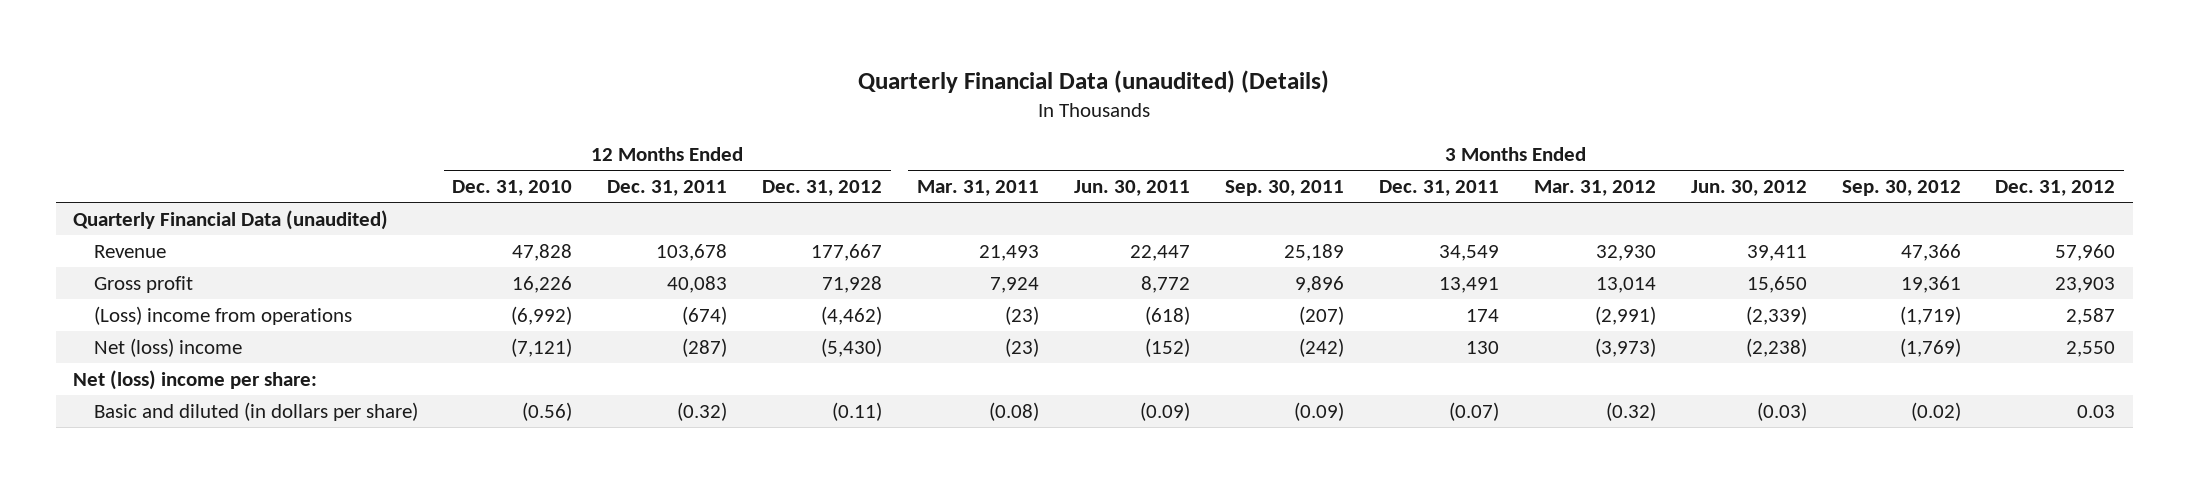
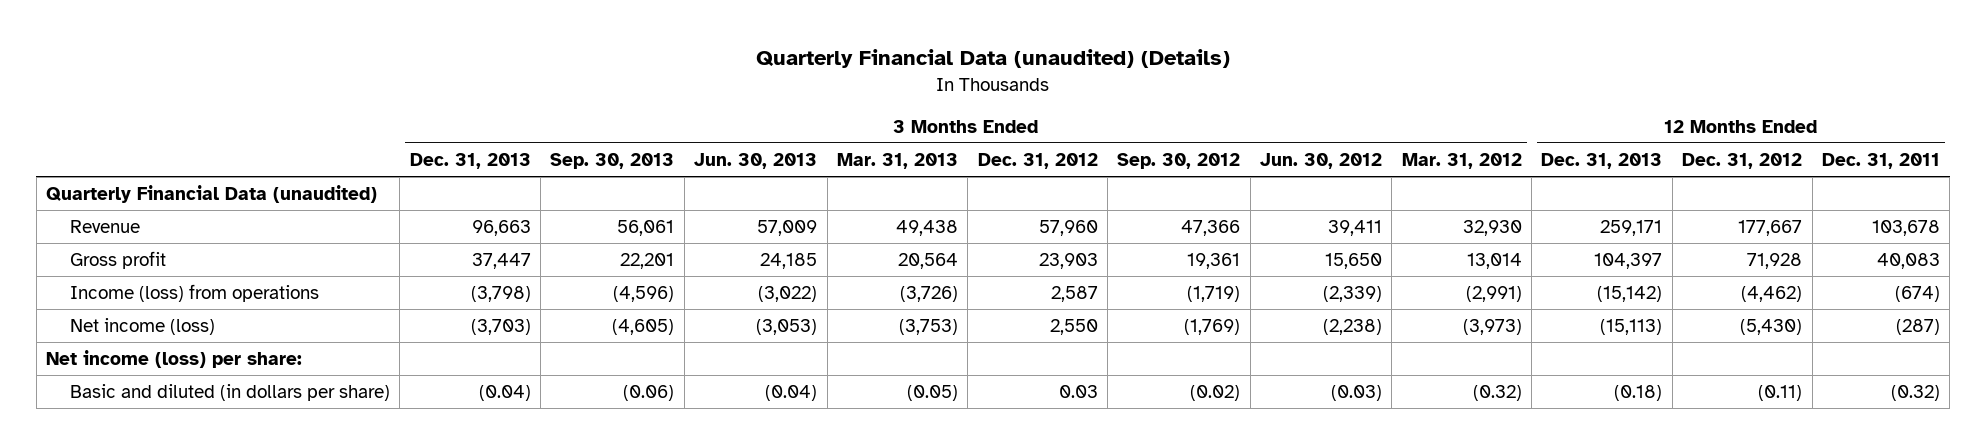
[452,180,573,197] Dec. 31, 2010 -> none
[917,180,1040,197] Mar. 31, 2011 -> none
[1074,180,1191,197] Jun. 30, 2011 -> none
[1224,180,1344,197] Sep. 30, 2011 -> none
[1378,180,1499,197] Dec. 31, 2011 -> none
none -> [409,152,531,169] Dec. 31, 2013
none -> [550,152,675,169] Sep. 30, 2013
none -> [694,152,818,169] Jun. 30, 2013
none -> [836,152,958,169] Mar. 31, 2013
none -> [1541,152,1663,169] Dec. 31, 2013
[93,305,352,325] (Loss) income from operations -> [70,284,320,303] Income (loss) from operations
[93,337,242,357] Net (loss) income -> [70,318,216,336] Net income (loss)
[73,369,318,390] Net (loss) income per share: -> [46,350,303,369] Net income (loss) per share:

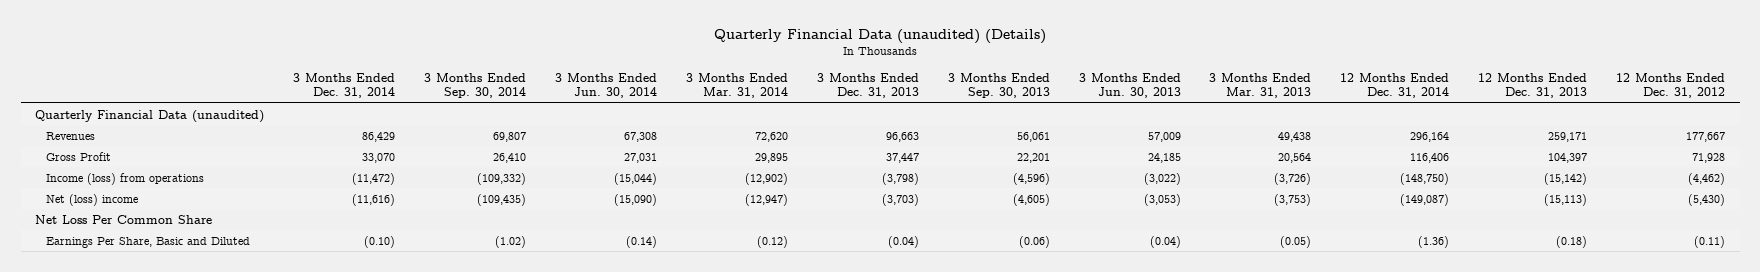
[977,152,1098,169] Dec. 31, 2012 -> none
[1117,152,1241,169] Sep. 30, 2012 -> none
[1260,152,1383,169] Jun. 30, 2012 -> none
[1401,152,1522,169] Mar. 31, 2012 -> none
[1821,152,1940,169] Dec. 31, 2011 -> none
none -> [293,72,396,99] 3 Months Ended Dec. 31, 2014
none -> [424,72,527,99] 3 Months Ended Sep. 30, 2014
none -> [554,72,657,99] 3 Months Ended Jun. 30, 2014
none -> [685,72,788,99] 3 Months Ended Mar. 31, 2014
none -> [1340,72,1450,99] 12 Months Ended Dec. 31, 2014
[70,220,141,234] Revenue -> [45,131,95,140] Revenues
[70,251,167,270] Gross profit -> [45,151,111,161] Gross Profit
[70,318,216,336] Net income (loss) -> [45,193,138,206] Net (loss) income
[46,350,303,369] Net income (loss) per share: -> [35,214,213,224] Net Loss Per Common Share
[70,384,391,402] Basic and diluted (in dollars per share) -> [45,236,250,248] Earnings Per Share, Basic and Diluted

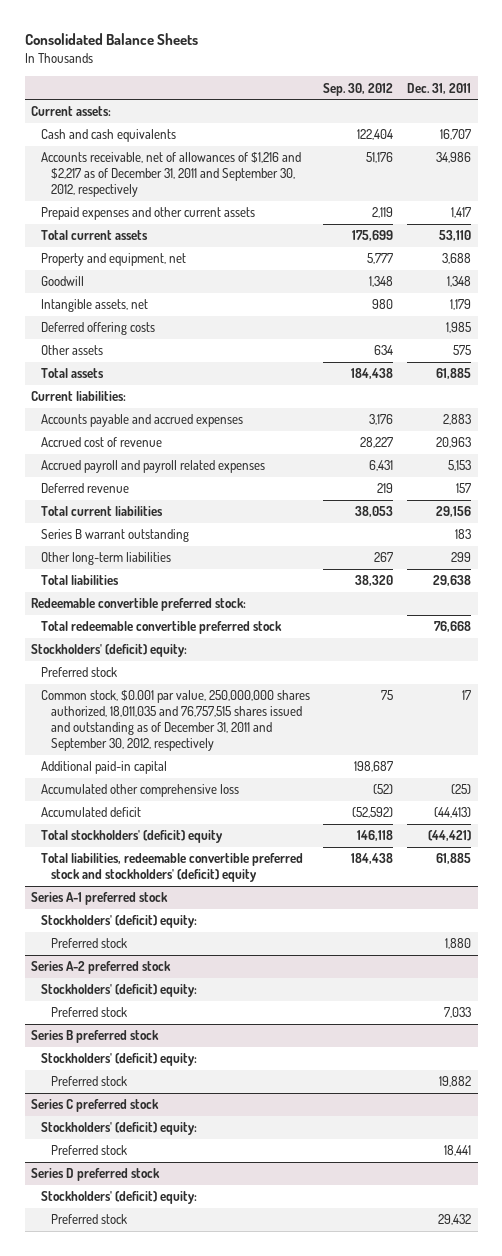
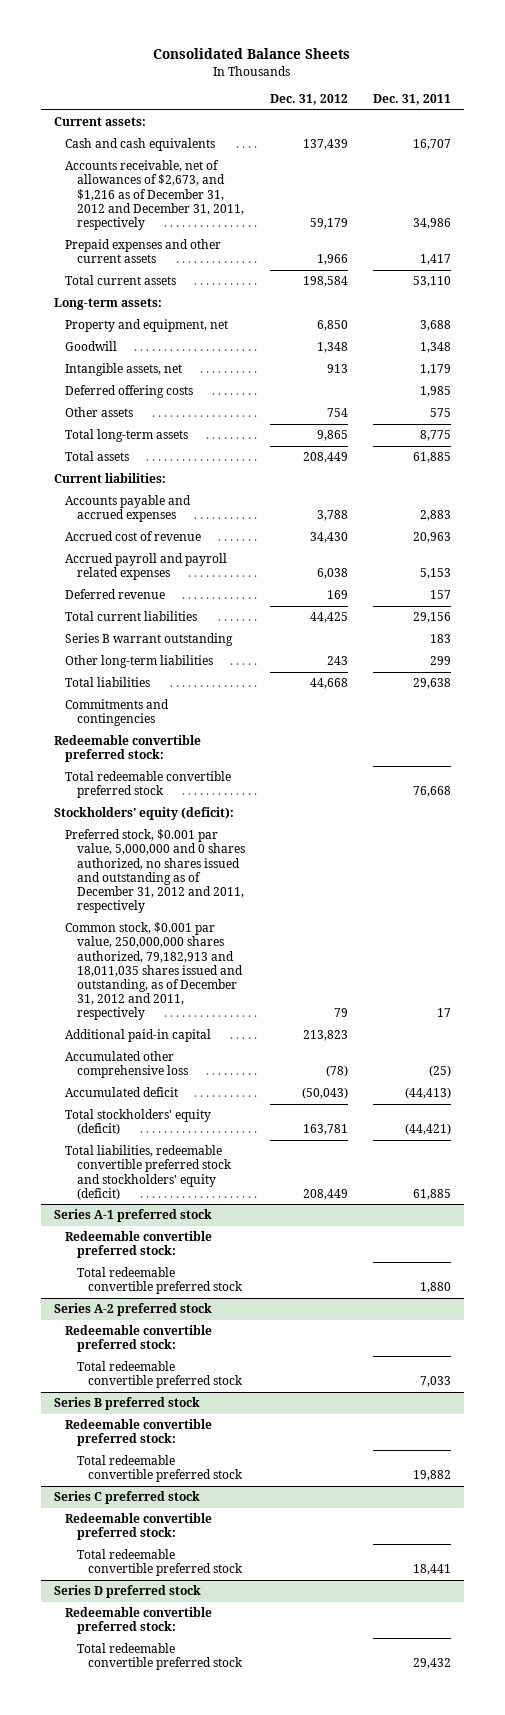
[323,82,394,96] Sep. 30, 2012 -> none
none -> [269,93,348,105] Dec. 31, 2012
[41,152,302,198] Accounts receivable, net of allowances of $1,216 and $2,217 as of December 31, 2011 and September 30, 2012, respectively -> [65,160,244,230] Accounts receivable, net of allowances of $2,673, and $1,216 as of December 31, 2012 and December 31, 2011, respectively
none -> [53,298,162,311] Long-term assets:
none -> [65,429,189,443] Total long-term assets
none -> [65,699,170,727] Commitments and contingencies
[31,644,188,658] Stockholders' (deficit) equity: -> [53,807,234,821] Stockholders' equity (deficit):
[41,667,118,678] Preferred stock -> [65,829,245,913] Preferred stock, $0.001 par value, 5,000,000 and 0 shares authorized, no shares issued and outstanding as of December 31, 2012 and 2011, respectively
[41,690,311,752] Common stock, $0.001 par value, 250,000,000 shares authorized, 18,011,035 and 76,757,515 shares issued and outstanding as of December 31, 2011 and September 30, 2012, respectively -> [65,922,243,1021] Common stock, $0.001 par value, 250,000,000 shares authorized, 79,182,913 and 18,011,035 shares issued and outstanding, as of December 31, 2012 and 2011, respectively
[41,830,224,844] Total stockholders' (deficit) equity -> [65,1109,212,1136] Total stockholders' equity (deficit)
[41,853,304,883] Total liabilities, redeemable convertible preferred stock and stockholders' (deficit) equity -> [65,1145,232,1200] Total liabilities, redeemable convertible preferred stock and stockholders' equity (deficit)
[41,915,198,929] Stockholders' (deficit) equity: -> none
none -> [65,1231,213,1259] Redeemable convertible preferred stock:
[50,938,127,949] Preferred stock -> [76,1267,244,1295] Total redeemable convertible preferred stock
[41,984,198,998] Stockholders' (deficit) equity: -> none
none -> [65,1325,213,1353] Redeemable convertible preferred stock:
[50,1007,127,1018] Preferred stock -> [76,1361,244,1389] Total redeemable convertible preferred stock
[41,1053,198,1067] Stockholders' (deficit) equity: -> none
none -> [65,1419,213,1447] Redeemable convertible preferred stock:
[50,1076,127,1087] Preferred stock -> [76,1455,244,1483] Total redeemable convertible preferred stock
[41,1122,198,1136] Stockholders' (deficit) equity: -> none
none -> [65,1513,213,1541] Redeemable convertible preferred stock:
[50,1145,127,1156] Preferred stock -> [76,1549,244,1577] Total redeemable convertible preferred stock
[41,1191,198,1205] Stockholders' (deficit) equity: -> none
none -> [65,1607,213,1635] Redeemable convertible preferred stock:
[50,1214,127,1225] Preferred stock -> [76,1643,244,1671] Total redeemable convertible preferred stock

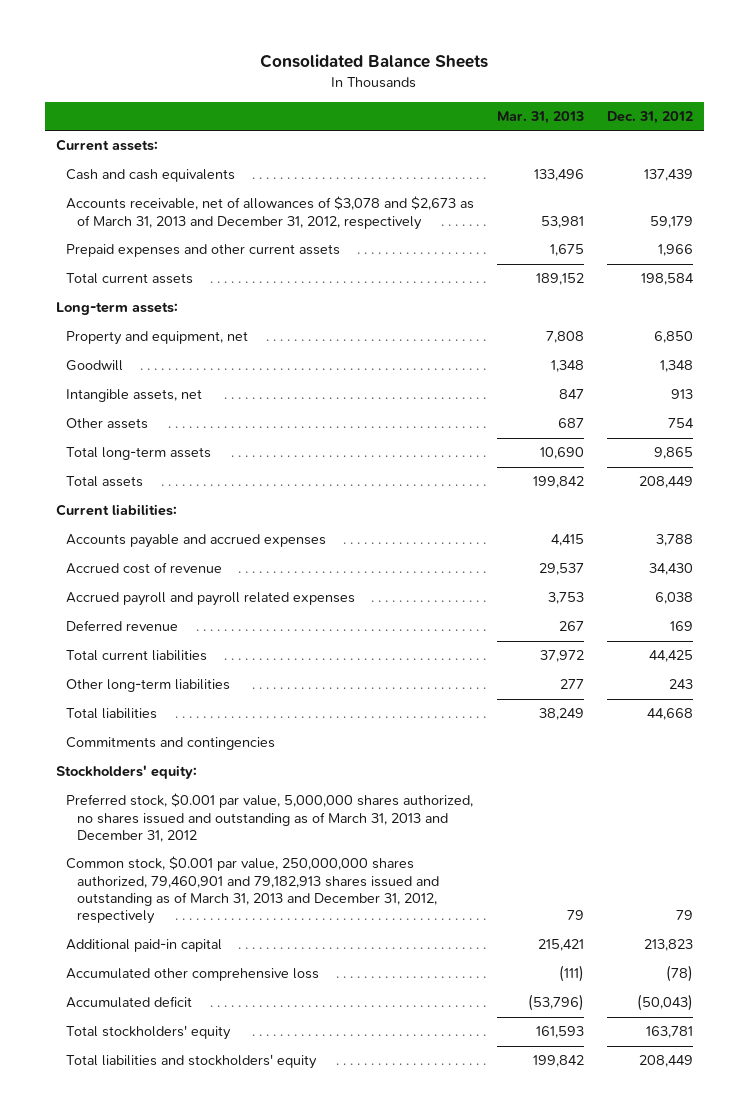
[373,93,452,105] Dec. 31, 2011 -> none
none -> [497,111,585,125] Mar. 31, 2013
[65,160,244,230] Accounts receivable, net of allowances of $2,673, and $1,216 as of December 31, 2012 and December 31, 2011, respectively -> [66,196,475,230] Accounts receivable, net of allowances of $3,078 and $2,673 as of March 31, 2013 and December 31, 2012, respectively
[65,385,194,399] Deferred offering costs -> none
[65,633,234,647] Series B warrant outstanding -> none
[53,735,201,763] Redeemable convertible preferred stock: -> none
[65,771,232,799] Total redeemable convertible preferred stock -> none
[53,807,234,821] Stockholders' equity (deficit): -> [56,765,198,780] Stockholders' equity:
[65,829,245,913] Preferred stock, $0.001 par value, 5,000,000 and 0 shares authorized, no shares issued and outstanding as of December 31, 2012 and 2011, respectively -> [66,793,474,842] Preferred stock, $0.001 par value, 5,000,000 shares authorized, no shares issued and outstanding as of March 31, 2013 and December 31, 2012
[65,922,243,1021] Common stock, $0.001 par value, 250,000,000 shares authorized, 79,182,913 and 18,011,035 shares issued and outstanding, as of December 31, 2012 and 2011, respectively -> [66,856,439,925] Common stock, $0.001 par value, 250,000,000 shares authorized, 79,460,901 and 79,182,913 shares issued and outstanding as of March 31, 2013 and December 31, 2012, respectively
[53,1209,212,1223] Series A-1 preferred stock -> none
[65,1231,213,1259] Redeemable convertible preferred stock: -> none
[76,1267,244,1295] Total redeemable convertible preferred stock -> none
[53,1303,212,1317] Series A-2 preferred stock -> none
[65,1325,213,1353] Redeemable convertible preferred stock: -> none
[76,1361,244,1389] Total redeemable convertible preferred stock -> none
[53,1397,200,1411] Series B preferred stock -> none
[65,1419,213,1447] Redeemable convertible preferred stock: -> none
[76,1455,244,1483] Total redeemable convertible preferred stock -> none
[53,1491,200,1505] Series C preferred stock -> none
[65,1513,213,1541] Redeemable convertible preferred stock: -> none
[76,1549,244,1577] Total redeemable convertible preferred stock -> none
[53,1585,201,1599] Series D preferred stock -> none
[65,1607,213,1635] Redeemable convertible preferred stock: -> none
[76,1643,244,1671] Total redeemable convertible preferred stock -> none
[65,1109,212,1136] Total stockholders' equity (deficit) -> [66,1025,232,1041] Total stockholders' equity
[65,1145,232,1200] Total liabilities, redeemable convertible preferred stock and stockholders' equity (deficit) -> [66,1054,318,1070] Total liabilities and stockholders' equity

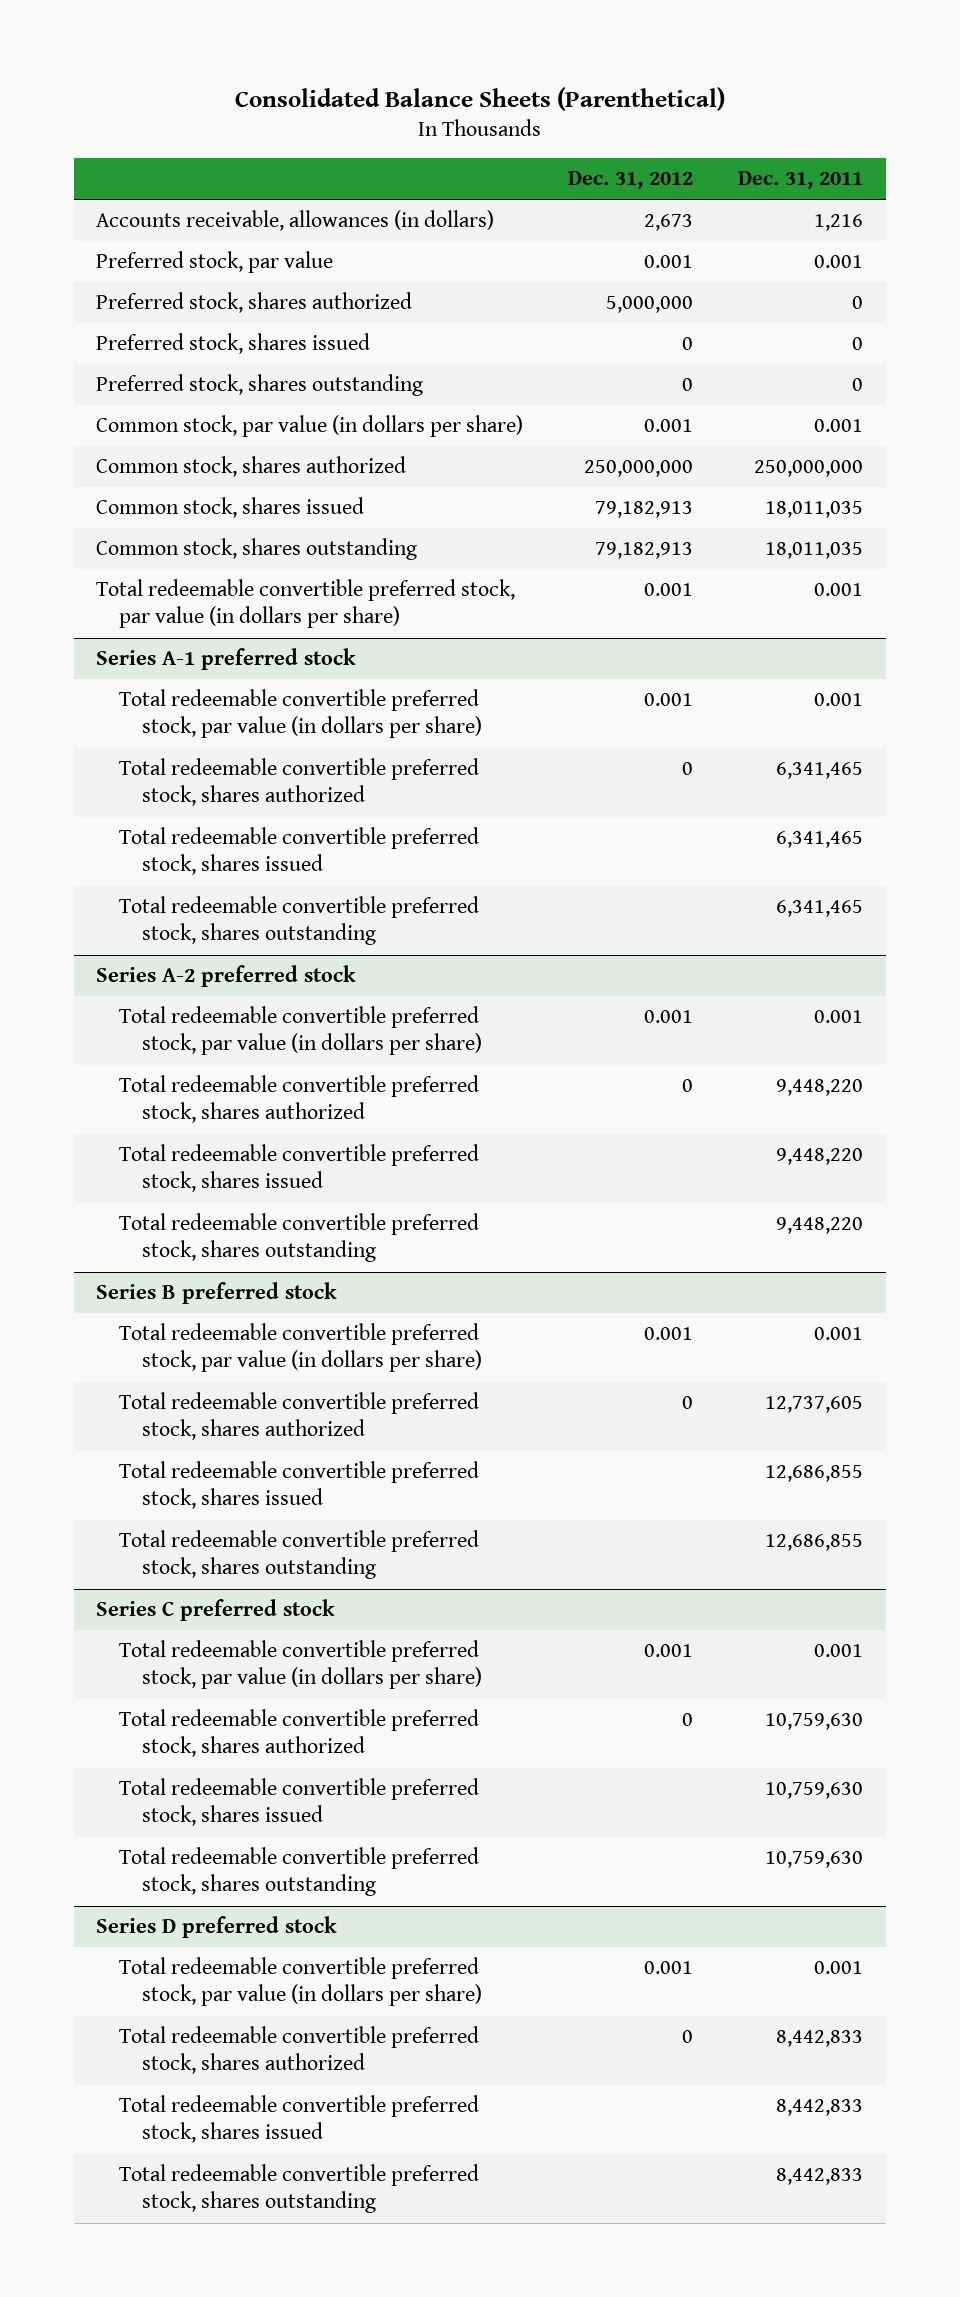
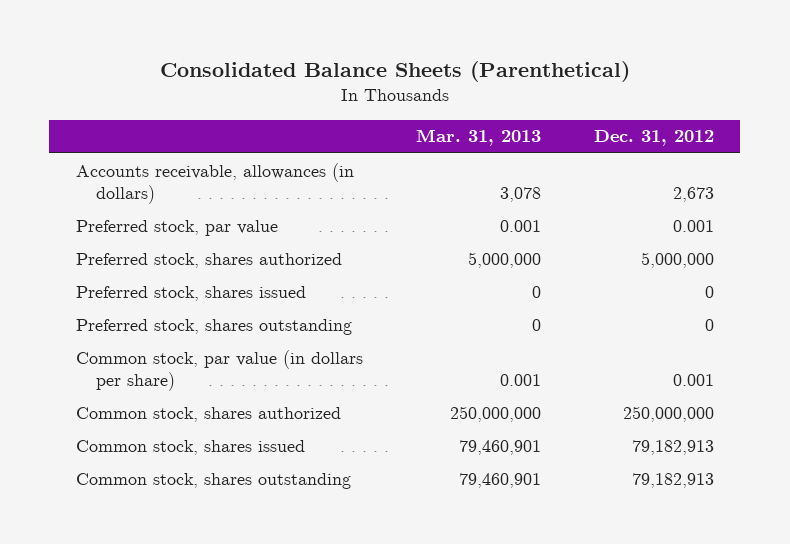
[738,170,864,189] Dec. 31, 2011 -> none
none -> [415,129,541,147] Mar. 31, 2013
[96,579,516,629] Total redeemable convertible preferred stock, par value (in dollars per share) -> none
[96,648,357,671] Series A-1 preferred stock -> none
[119,689,482,739] Total redeemable convertible preferred stock, par value (in dollars per share) -> none
[119,758,480,807] Total redeemable convertible preferred stock, shares authorized -> none
[119,827,480,876] Total redeemable convertible preferred stock, shares issued -> none
[119,896,480,946] Total redeemable convertible preferred stock, shares outstanding -> none
[96,965,357,988] Series A-2 preferred stock -> none
[119,1006,482,1056] Total redeemable convertible preferred stock, par value (in dollars per share) -> none
[119,1075,480,1124] Total redeemable convertible preferred stock, shares authorized -> none
[119,1144,480,1193] Total redeemable convertible preferred stock, shares issued -> none
[119,1213,480,1263] Total redeemable convertible preferred stock, shares outstanding -> none
[96,1282,338,1305] Series B preferred stock -> none
[119,1323,482,1373] Total redeemable convertible preferred stock, par value (in dollars per share) -> none
[119,1392,480,1441] Total redeemable convertible preferred stock, shares authorized -> none
[119,1461,480,1510] Total redeemable convertible preferred stock, shares issued -> none
[119,1530,480,1580] Total redeemable convertible preferred stock, shares outstanding -> none
[96,1599,336,1622] Series C preferred stock -> none
[119,1640,482,1690] Total redeemable convertible preferred stock, par value (in dollars per share) -> none
[119,1709,480,1758] Total redeemable convertible preferred stock, shares authorized -> none
[119,1778,480,1827] Total redeemable convertible preferred stock, shares issued -> none
[119,1847,480,1897] Total redeemable convertible preferred stock, shares outstanding -> none
[96,1916,338,1939] Series D preferred stock -> none
[119,1957,482,2007] Total redeemable convertible preferred stock, par value (in dollars per share) -> none
[119,2026,480,2075] Total redeemable convertible preferred stock, shares authorized -> none
[119,2095,480,2144] Total redeemable convertible preferred stock, shares issued -> none
[119,2164,480,2214] Total redeemable convertible preferred stock, shares outstanding -> none

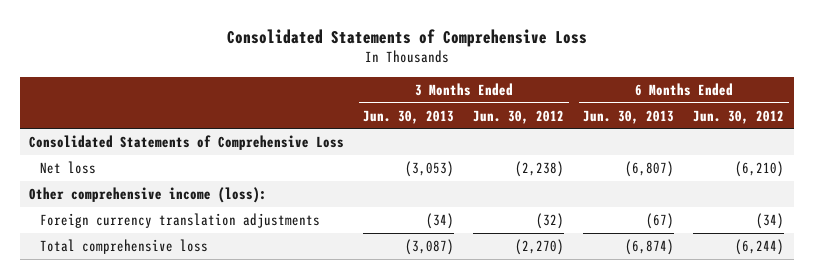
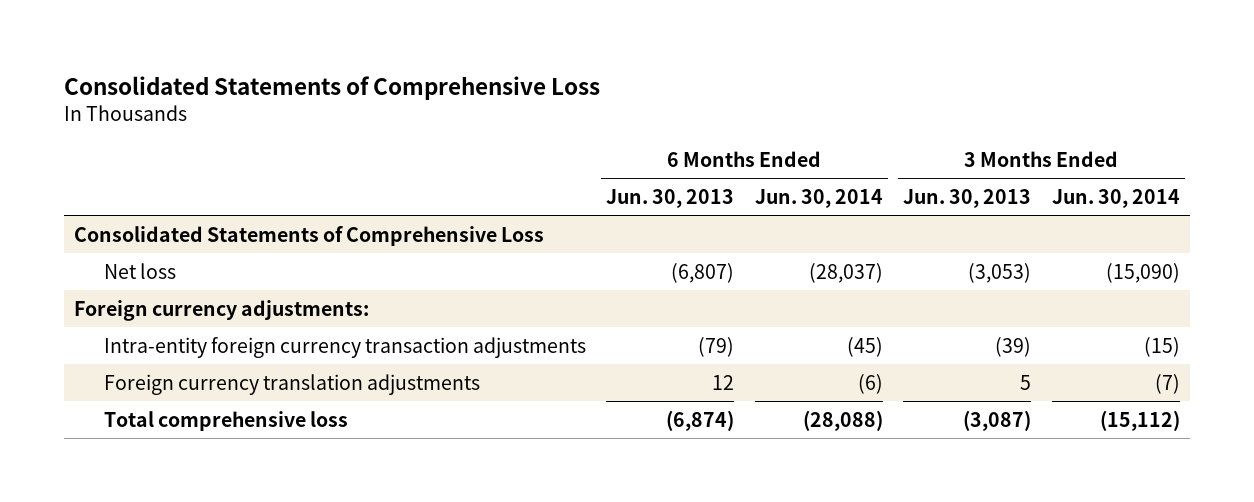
[473,109,565,124] Jun. 30, 2012 -> none
[693,109,785,124] Jun. 30, 2012 -> none
none -> [754,188,883,208] Jun. 30, 2014
none -> [1051,188,1180,208] Jun. 30, 2014
[29,186,268,203] Other comprehensive income (loss): -> none
none -> [74,299,370,321] Foreign currency adjustments:
none -> [103,336,586,358] Intra-entity foreign currency transaction adjustments
[426,212,455,229] (34) -> [1020,374,1032,390] 5
[646,212,675,229] (67) -> [712,374,735,390] 12

